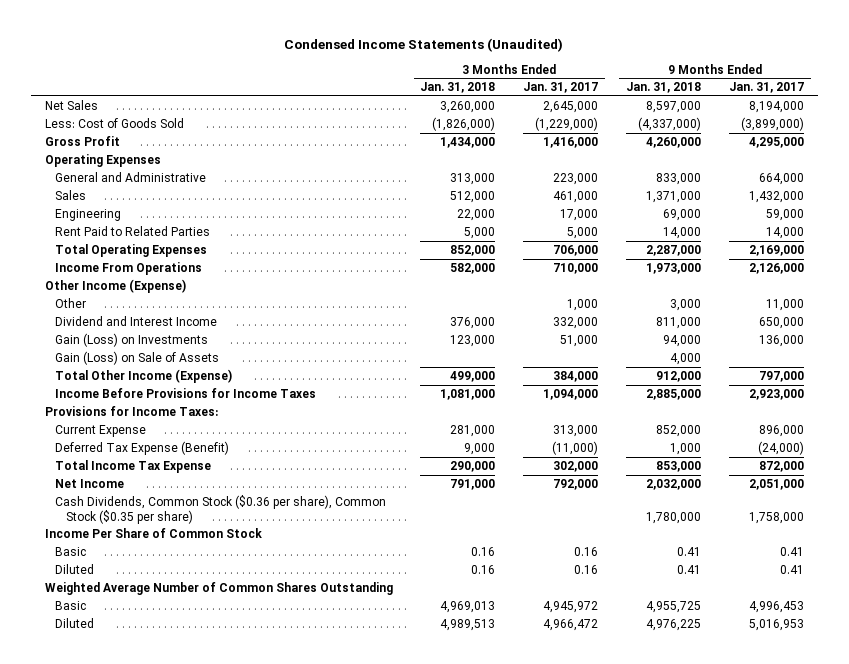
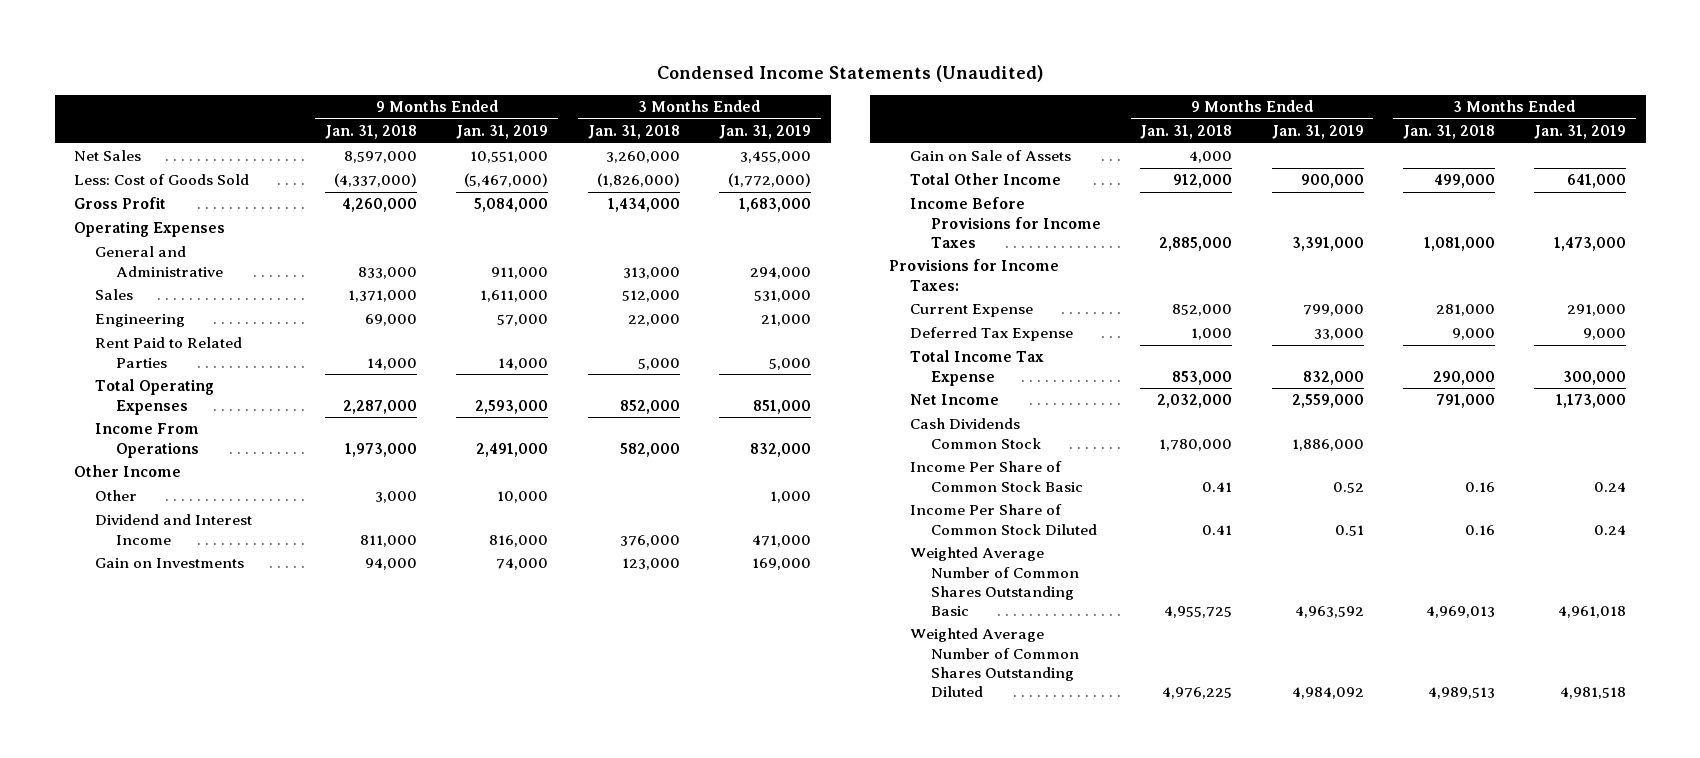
[523,82,599,94] Jan. 31, 2017 -> none
[728,82,804,94] Jan. 31, 2017 -> none
none -> [456,125,549,140] Jan. 31, 2019
none -> [718,125,811,140] Jan. 31, 2019
[44,278,186,293] Other Income (Expense) -> [74,465,182,478] Other Income
[55,332,209,347] Gain (Loss) on Investments -> [95,558,245,569] Gain on Investments
[55,350,220,365] Gain (Loss) on Sale of Assets -> [910,150,1072,162] Gain on Sale of Assets
[55,368,233,383] Total Other Income (Expense) -> [910,173,1062,186] Total Other Income
[55,440,230,455] Deferred Tax Expense (Benefit) -> [910,327,1074,342] Deferred Tax Expense
[44,527,262,538] Income Per Share of Common Stock -> none
[44,581,393,595] Weighted Average Number of Common Shares Outstanding -> none
[55,494,387,524] Cash Dividends, Common Stock ($0.36 per share), Common Stock ($0.35 per share) -> [910,418,1042,449] Cash Dividends Common Stock
[55,546,87,556] Basic -> [910,461,1084,492] Income Per Share of Common Stock Basic
[55,563,95,574] Diluted -> [910,504,1098,535] Income Per Share of Common Stock Diluted
[55,600,87,610] Basic -> [910,547,1080,616] Weighted Average Number of Common Shares Outstanding Basic
[55,617,95,628] Diluted -> [910,628,1080,697] Weighted Average Number of Common Shares Outstanding Diluted

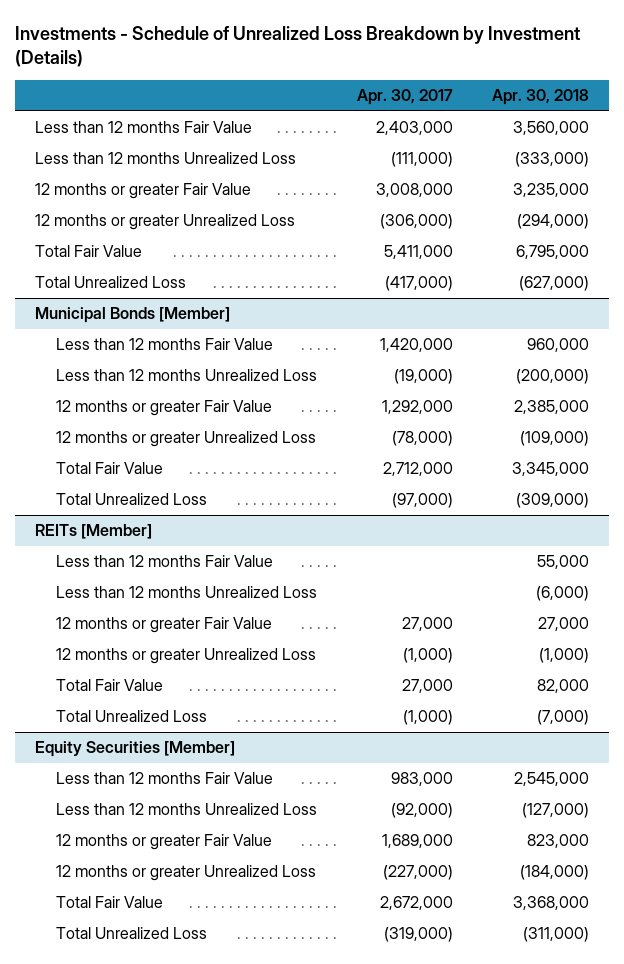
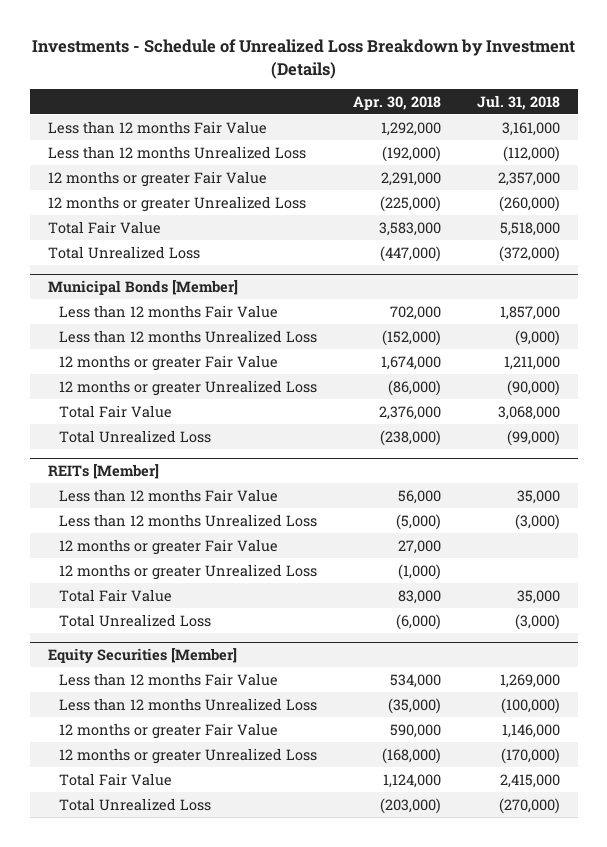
[356,89,453,106] Apr. 30, 2017 -> none
none -> [476,94,560,110] Jul. 31, 2018
[513,121,590,136] 3,560,000 -> [380,121,441,136] 1,292,000
[515,152,590,168] (333,000) -> [381,145,441,162] (192,000)
[513,183,590,198] 3,235,000 -> [380,171,441,186] 2,291,000
[517,214,590,230] (294,000) -> [379,195,441,212] (225,000)
[516,245,590,260] 6,795,000 -> [378,221,441,236] 3,583,000
[519,276,590,292] (627,000) -> [379,245,441,262] (447,000)
[527,338,590,353] 960,000 -> [389,305,441,320] 702,000
[516,369,590,385] (200,000) -> [381,329,441,346] (152,000)
[514,400,590,415] 2,385,000 -> [380,355,441,370] 1,674,000
[520,431,590,447] (109,000) -> [387,379,441,396] (86,000)
[512,462,590,477] 3,345,000 -> [378,405,441,420] 2,376,000
[516,493,590,509] (309,000) -> [379,429,441,446] (238,000)
[537,555,590,570] 55,000 -> [397,489,441,504] 56,000
[536,586,590,602] (6,000) -> [395,513,441,530] (5,000)
[537,679,590,694] 82,000 -> [397,589,441,604] 83,000
[537,710,590,726] (7,000) -> [395,613,441,630] (6,000)
[514,772,590,787] 2,545,000 -> [389,673,441,688] 534,000
[522,803,590,819] (127,000) -> [387,697,441,714] (35,000)
[527,834,590,849] 823,000 -> [389,723,441,738] 590,000
[520,865,590,881] (184,000) -> [381,747,441,764] (168,000)
[513,896,590,911] 3,368,000 -> [382,773,441,788] 1,124,000
[523,927,590,943] (311,000) -> [379,797,441,814] (203,000)

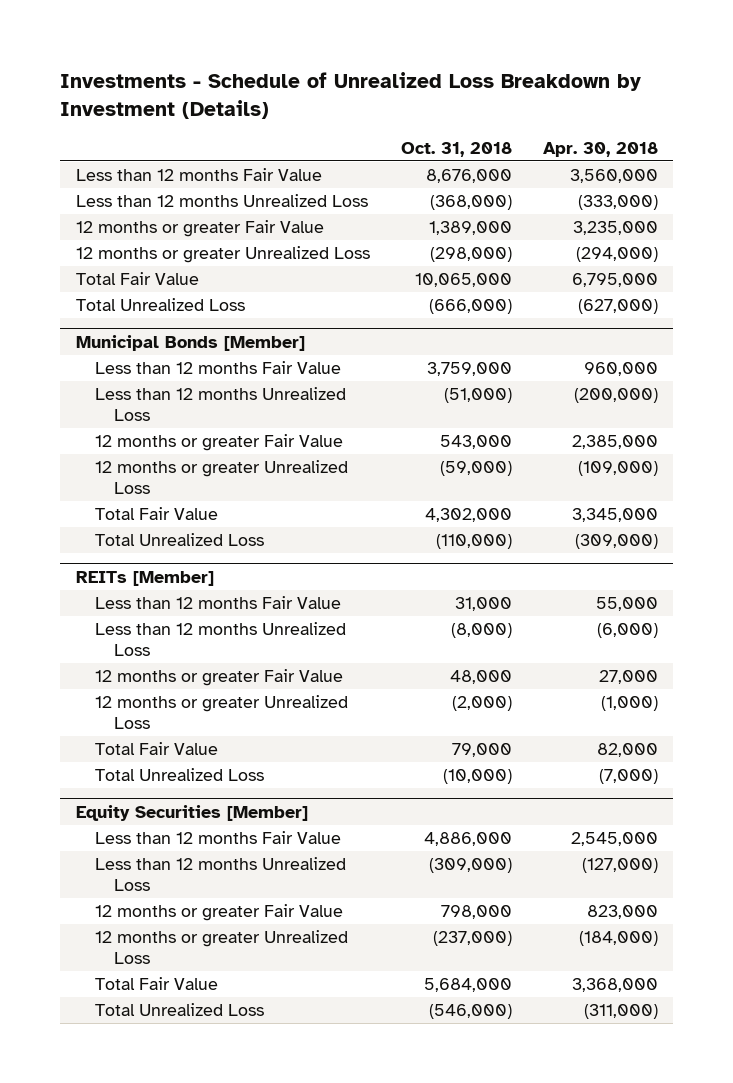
[476,94,560,110] Jul. 31, 2018 -> none
none -> [400,141,512,157] Oct. 31, 2018
[380,121,441,136] 1,292,000 -> [569,169,658,184] 3,560,000
[381,145,441,162] (192,000) -> [577,195,658,211] (333,000)
[380,171,441,186] 2,291,000 -> [572,221,658,236] 3,235,000
[379,195,441,212] (225,000) -> [575,247,658,263] (294,000)
[378,221,441,236] 3,583,000 -> [571,273,658,288] 6,795,000
[379,245,441,262] (447,000) -> [577,299,658,315] (627,000)
[389,305,441,320] 702,000 -> [583,362,658,377] 960,000
[381,329,441,346] (152,000) -> [573,388,658,404] (200,000)
[380,355,441,370] 1,674,000 -> [571,435,658,450] 2,385,000
[387,379,441,396] (86,000) -> [577,461,658,477] (109,000)
[378,405,441,420] 2,376,000 -> [571,508,658,523] 3,345,000
[379,429,441,446] (238,000) -> [574,534,658,550] (309,000)
[397,489,441,504] 56,000 -> [595,597,658,612] 55,000
[395,513,441,530] (5,000) -> [596,623,658,639] (6,000)
[397,589,441,604] 83,000 -> [596,743,658,758] 82,000
[395,613,441,630] (6,000) -> [598,769,658,785] (7,000)
[389,673,441,688] 534,000 -> [570,832,658,847] 2,545,000
[387,697,441,714] (35,000) -> [581,858,658,874] (127,000)
[389,723,441,738] 590,000 -> [586,905,658,920] 823,000
[381,747,441,764] (168,000) -> [578,931,658,947] (184,000)
[382,773,441,788] 1,124,000 -> [571,978,658,993] 3,368,000
[379,797,441,814] (203,000) -> [583,1004,658,1020] (311,000)

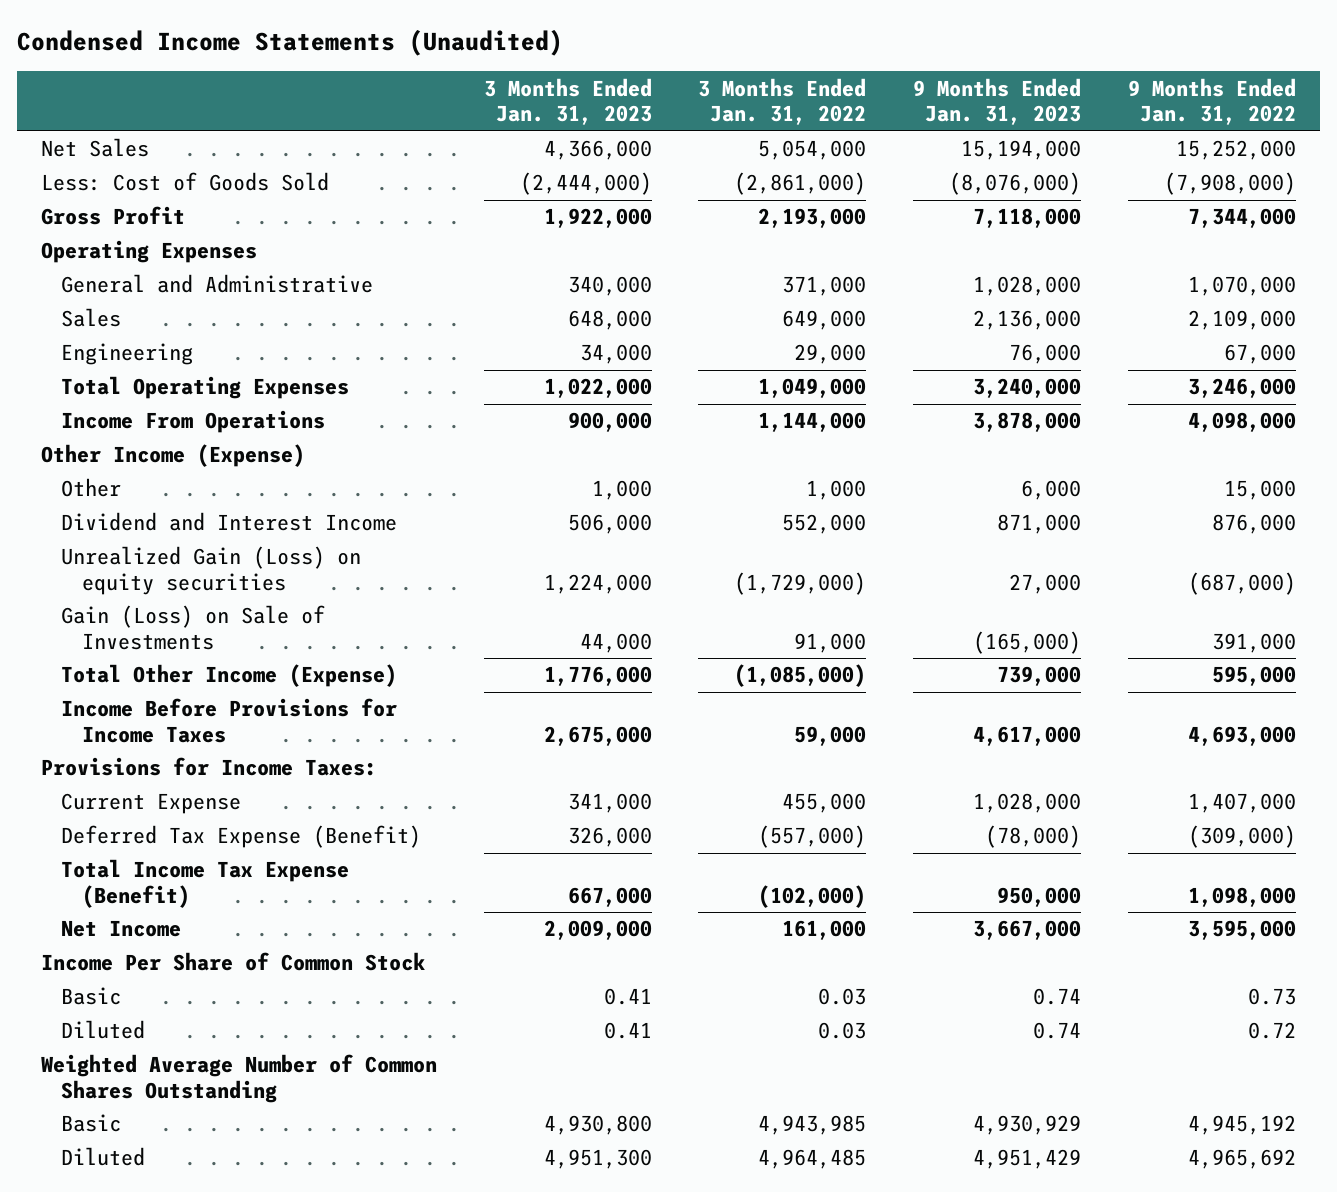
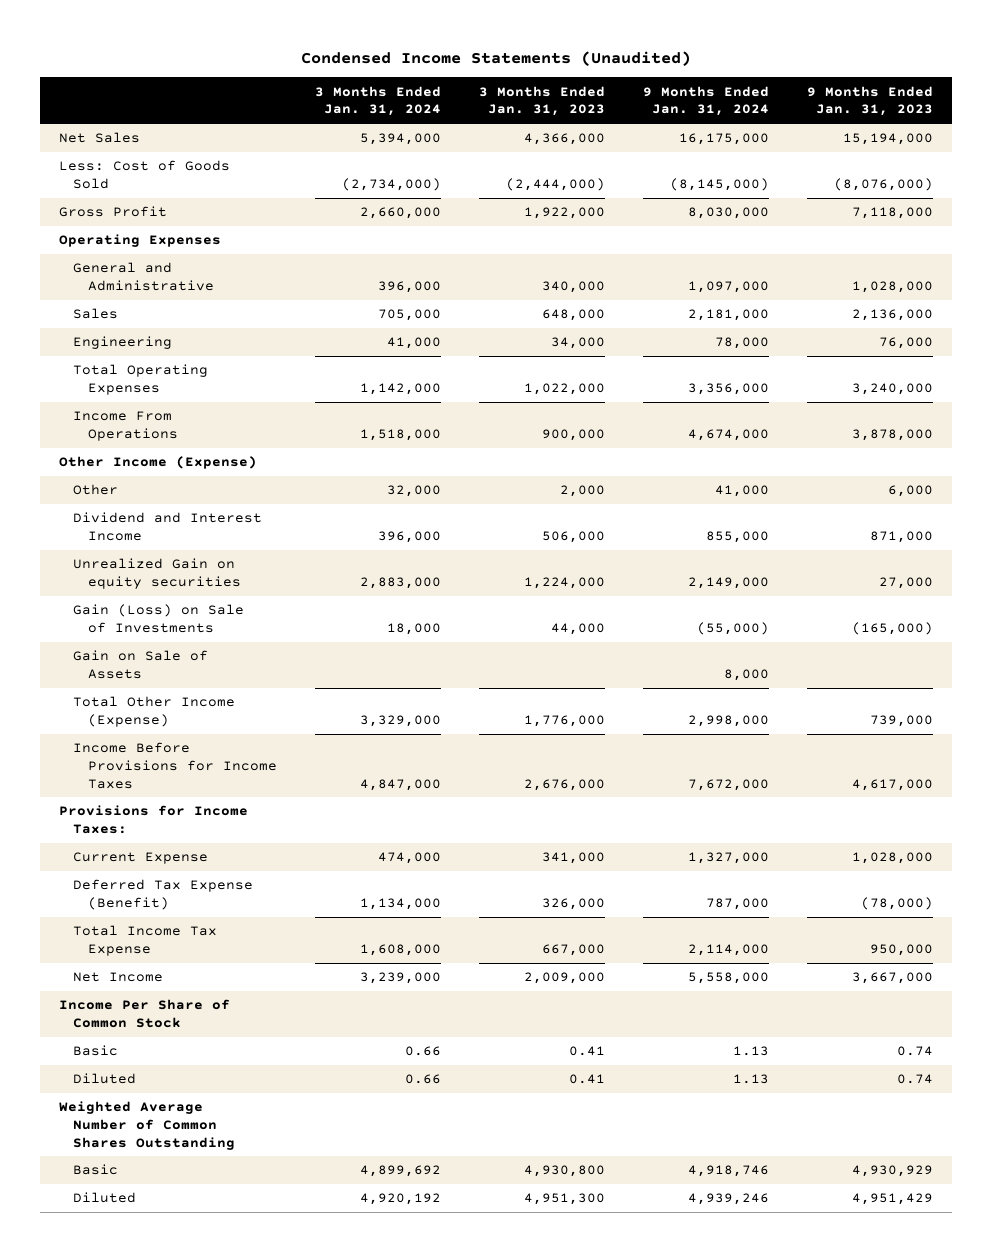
[698,77,867,125] 3 Months Ended Jan. 31, 2022 -> none
[1128,77,1297,125] 9 Months Ended Jan. 31, 2022 -> none
none -> [314,85,441,117] 3 Months Ended Jan. 31, 2024
none -> [642,85,769,117] 9 Months Ended Jan. 31, 2024
[591,480,652,501] 1,000 -> [559,485,605,498] 2,000
[61,546,362,595] Unrealized Gain (Loss) on equity securities -> [73,558,241,589] Unrealized Gain on equity securities
none -> [73,650,209,679] Gain on Sale of Assets
[543,725,652,746] 2,675,000 -> [523,778,605,791] 2,676,000
[61,859,350,908] Total Income Tax Expense (Benefit) -> [73,925,218,956] Total Income Tax Expense

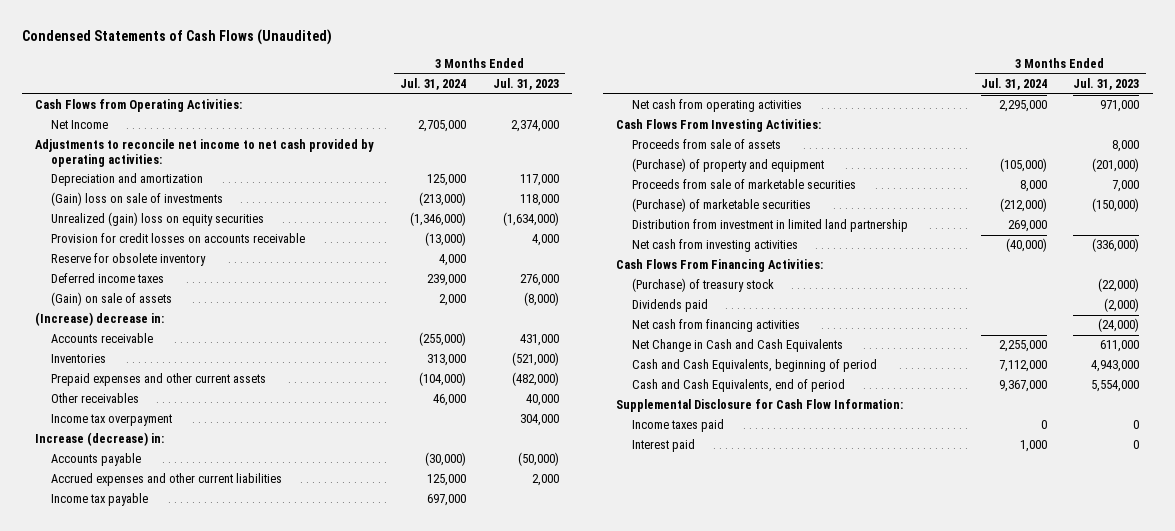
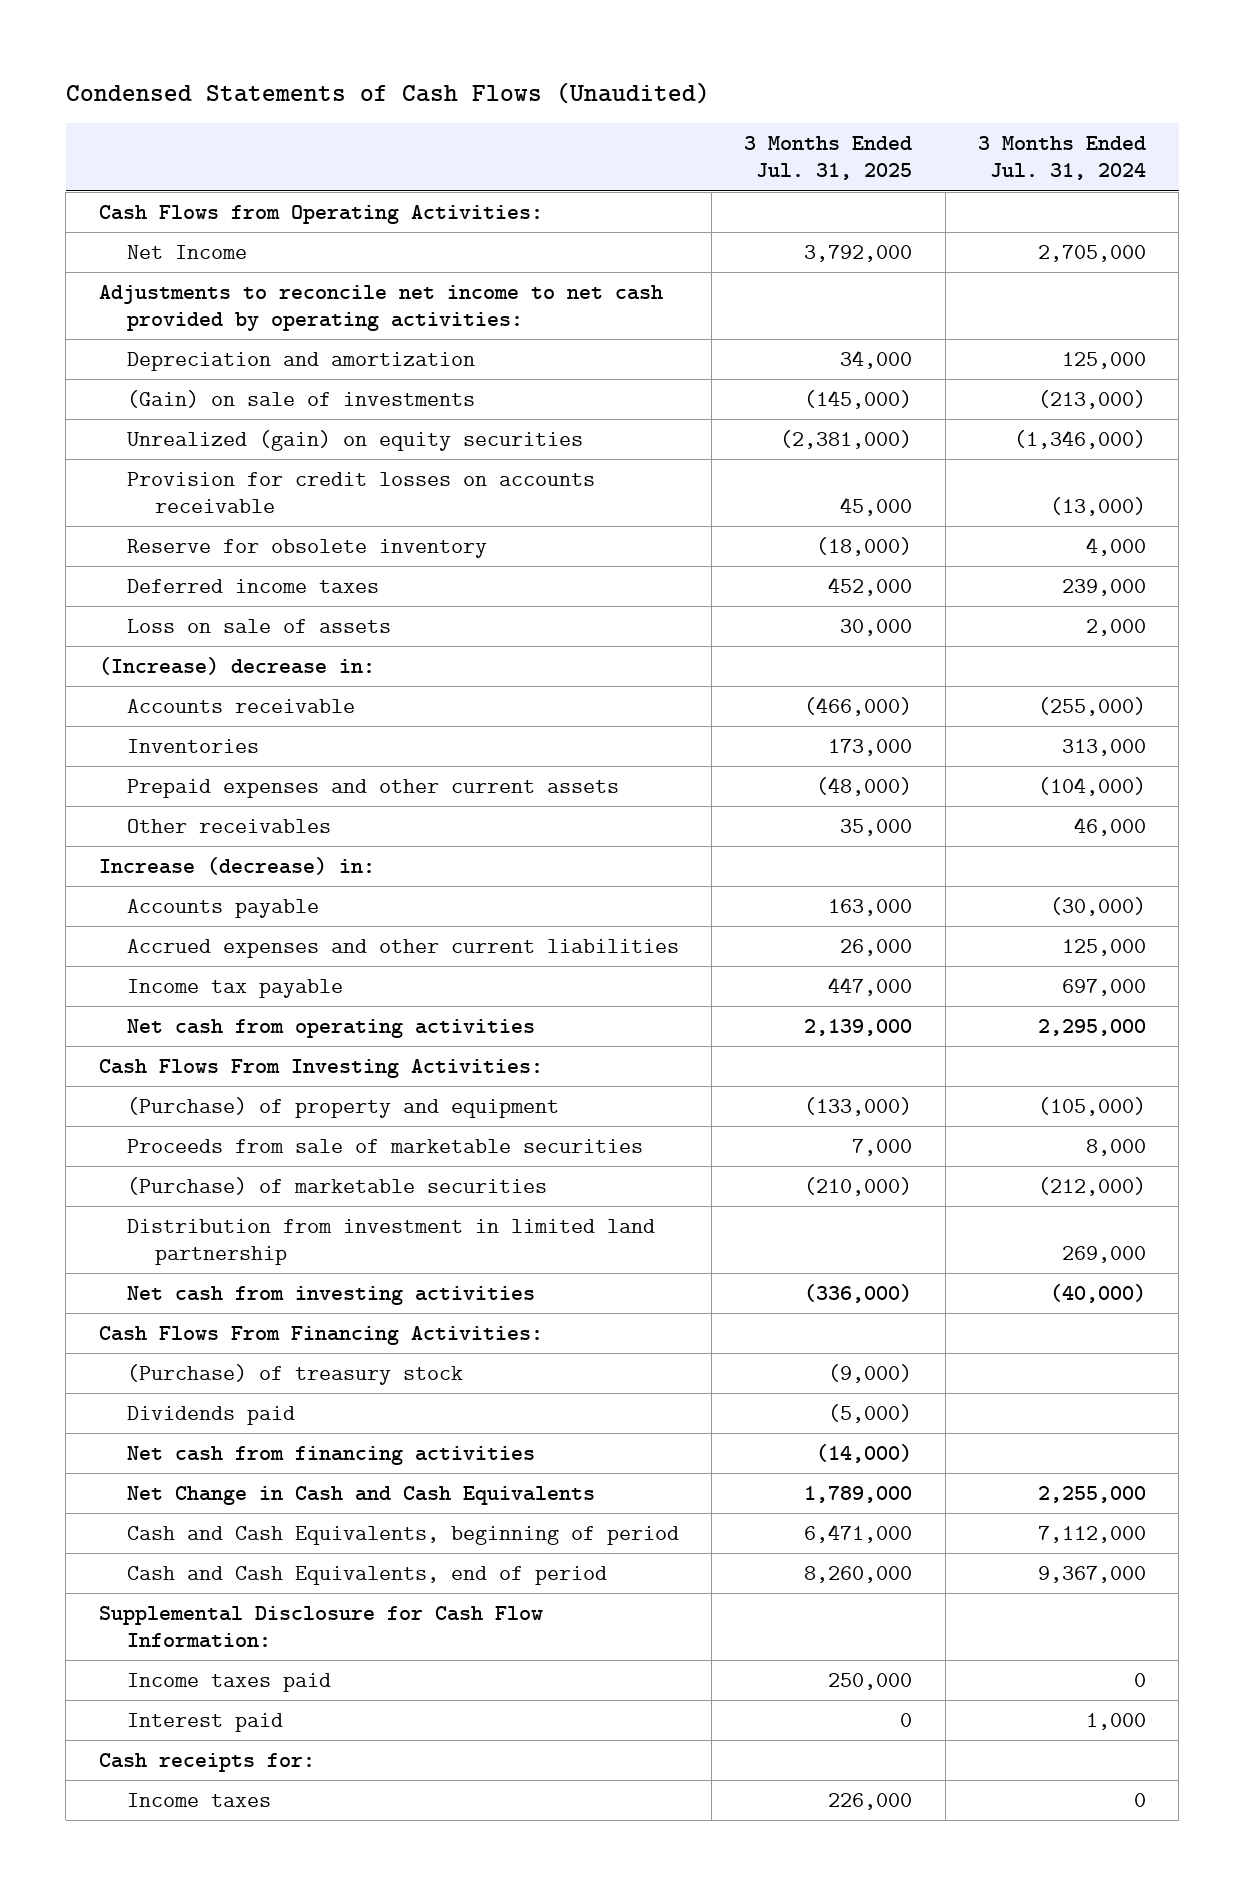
[492,77,559,90] Jul. 31, 2023 -> none
none -> [744,136,913,181] 3 Months Ended Jul. 31, 2025
[51,192,224,207] (Gain) loss on sale of investments -> [126,389,475,408] (Gain) on sale of investments
[51,212,265,227] Unrealized (gain) loss on equity securities -> [126,429,583,451] Unrealized (gain) on equity securities
[51,292,173,307] (Gain) on sale of assets -> [126,618,391,633] Loss on sale of assets
[51,414,173,427] Income tax overpayment -> none
[632,139,782,150] Proceeds from sale of assets -> none
none -> [98,1752,315,1772] Cash receipts for:
none -> [126,1792,271,1807] Income taxes

